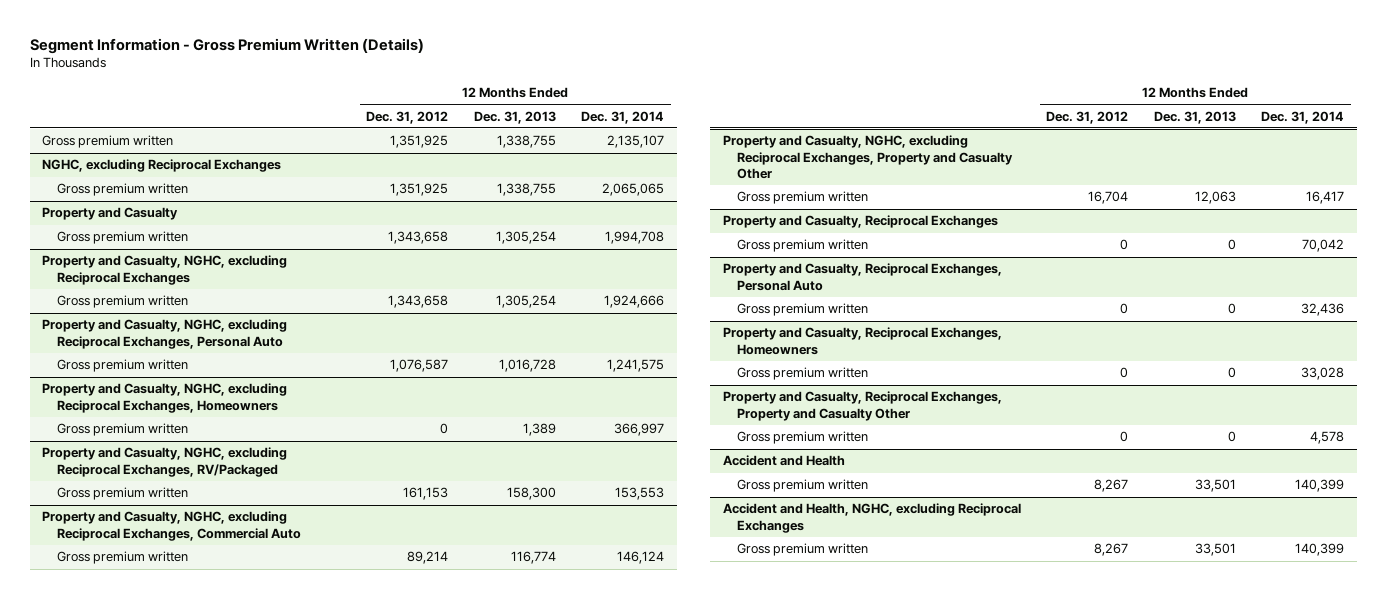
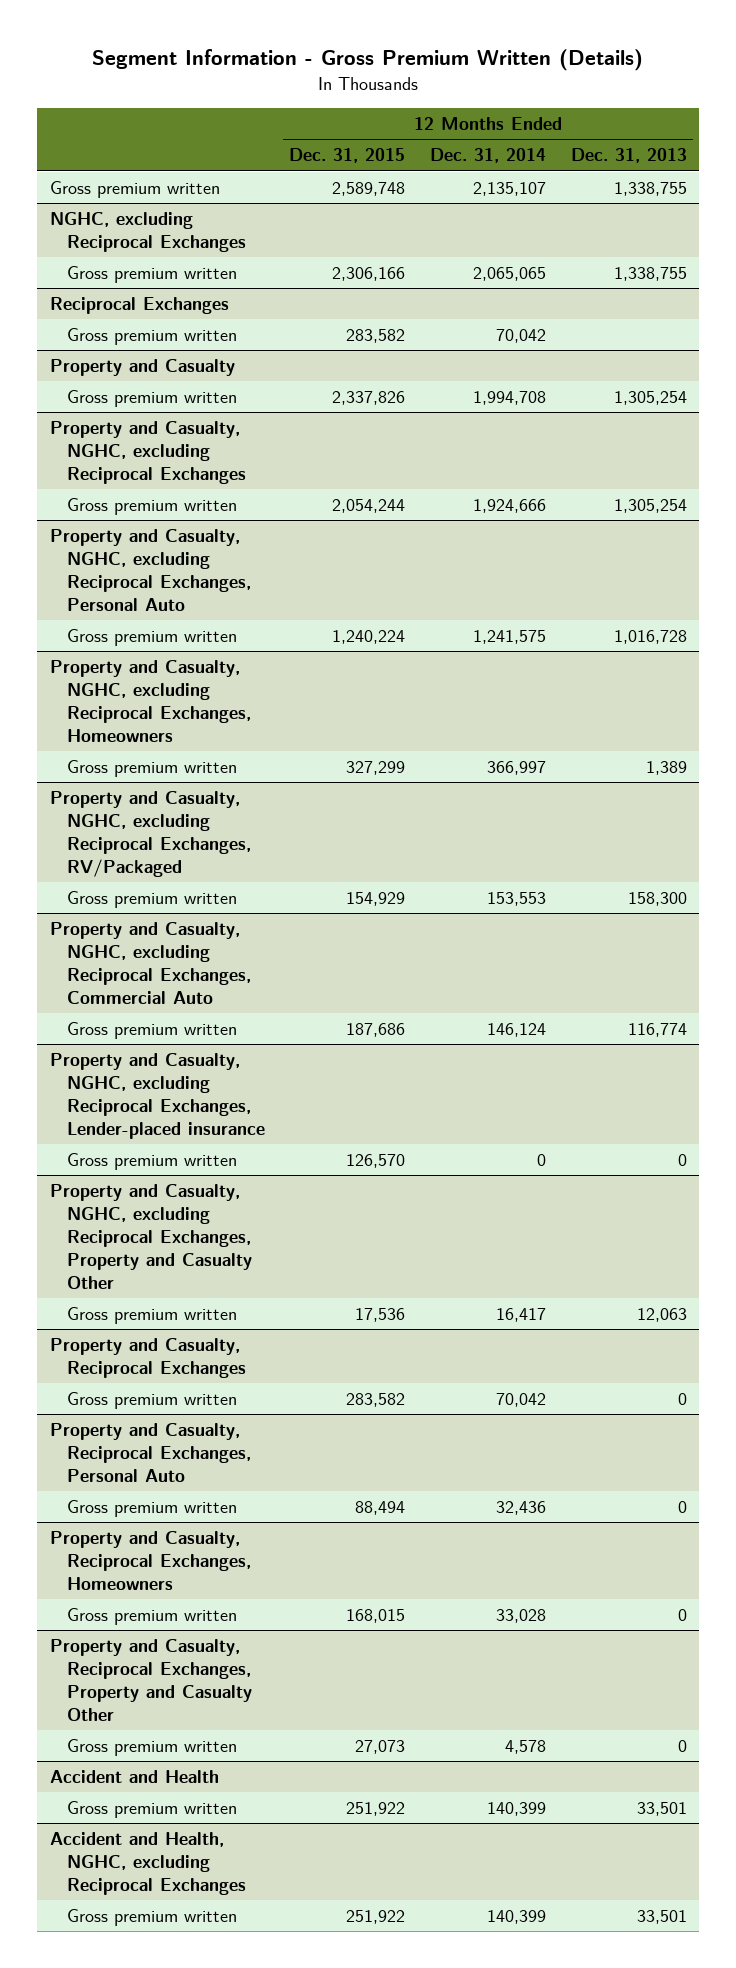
[366,110,449,124] Dec. 31, 2012 -> none
none -> [289,148,406,164] Dec. 31, 2015
none -> [49,297,229,315] Reciprocal Exchanges
none -> [66,328,237,346] Gross premium written
none -> [49,1053,265,1139] Property and Casualty, NGHC, excluding Reciprocal Exchanges, Lender-placed insurance
none -> [66,1153,237,1171] Gross premium written

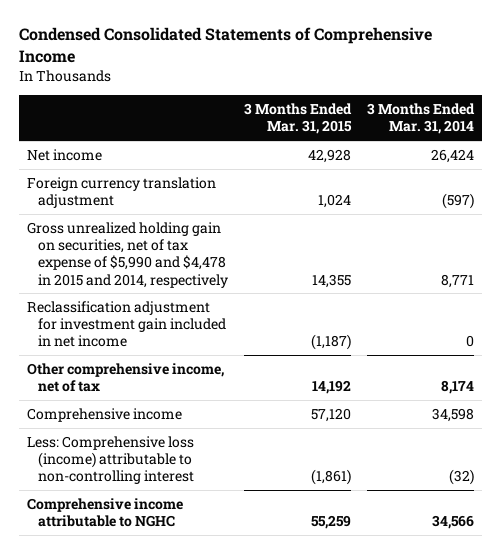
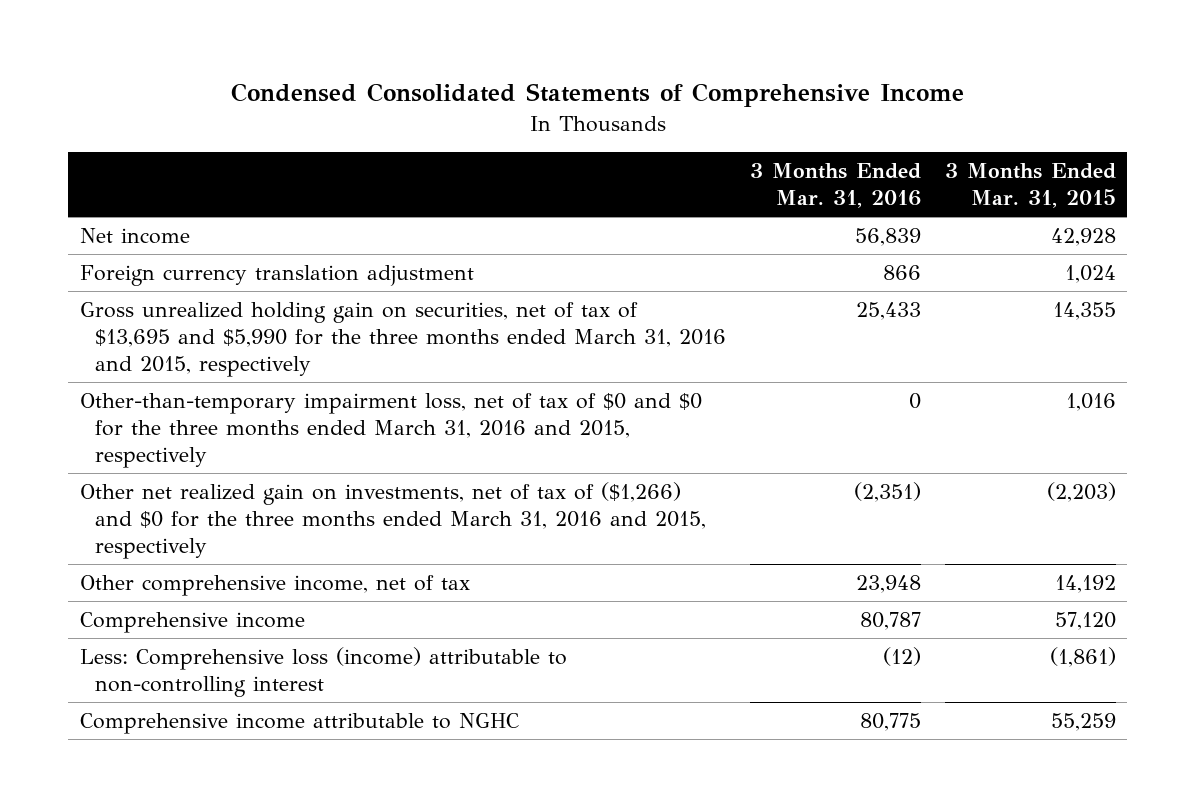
[366,102,475,135] 3 Months Ended Mar. 31, 2014 -> none
none -> [749,163,921,209] 3 Months Ended Mar. 31, 2016
[26,300,227,348] Reclassification adjustment for investment gain included in net income -> none
[26,221,229,288] Gross unrealized holding gain on securities, net of tax expense of $5,990 and $4,478 in 2015 and 2014, respectively -> [79,302,727,378] Gross unrealized holding gain on securities, net of tax of $13,695 and $5,990 for the three months ended March 31, 2016 and 2015, respectively
none -> [79,393,702,469] Other-than-temporary impairment loss, net of tax of $0 and $0 for the three months ended March 31, 2016 and 2015, respectively
none -> [79,482,707,560] Other net realized gain on investments, net of tax of ($1,266) and $0 for the three months ended March 31, 2016 and 2015, respectively

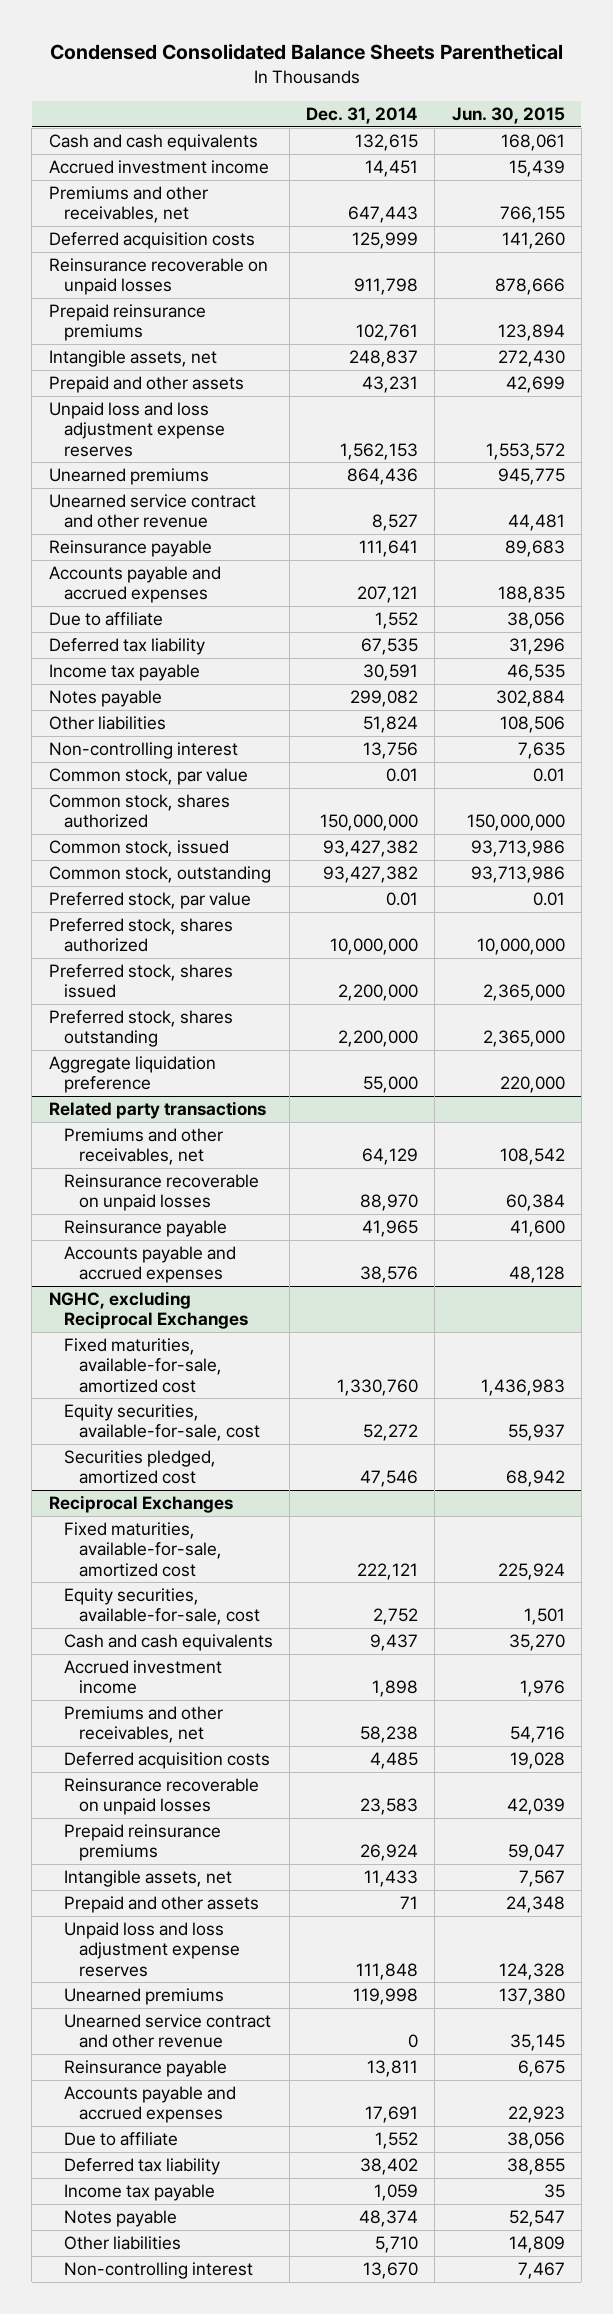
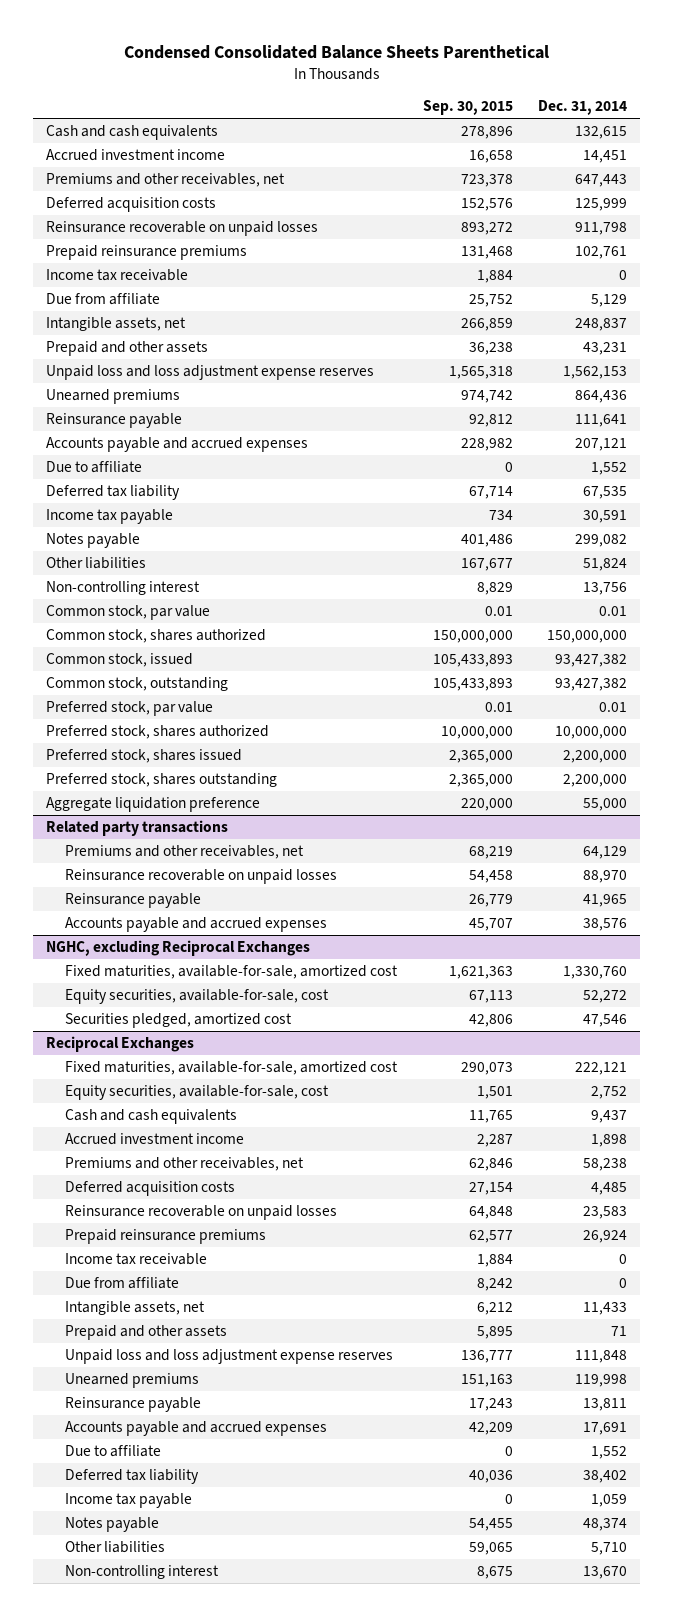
[451,106,565,124] Jun. 30, 2015 -> none
none -> [422,100,513,116] Sep. 30, 2015
none -> [46,269,189,282] Income tax receivable
none -> [46,293,161,306] Due from affiliate
[48,494,256,529] Unearned service contract and other revenue -> none
none -> [65,1253,208,1266] Income tax receivable
none -> [65,1277,180,1290] Due from affiliate
[63,2014,271,2049] Unearned service contract and other revenue -> none

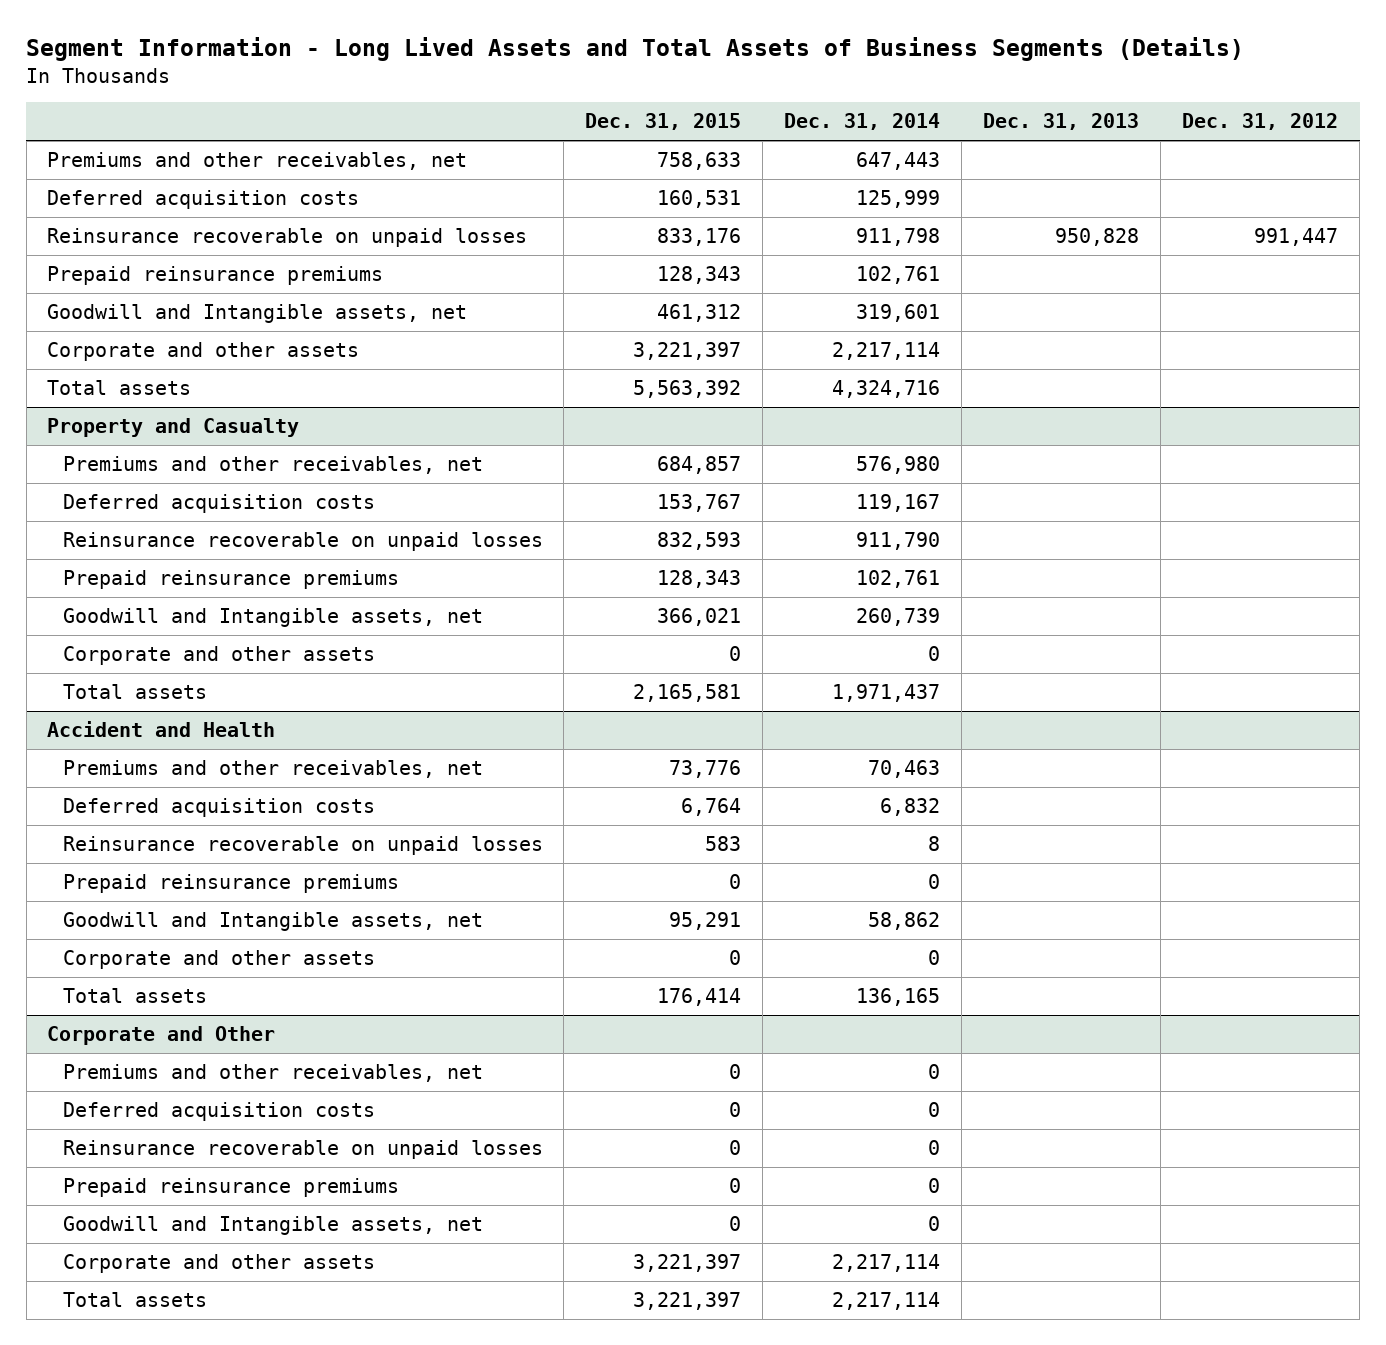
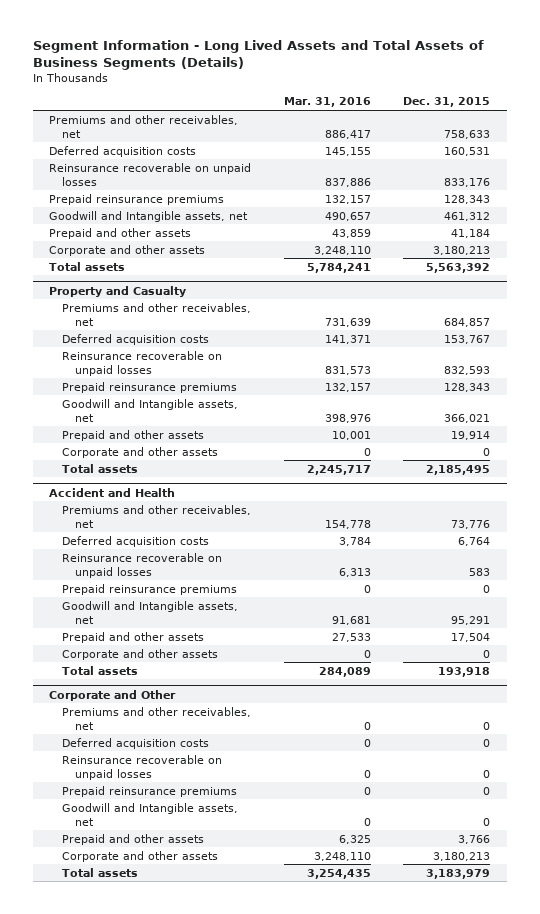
[784,113,941,131] Dec. 31, 2014 -> none
[983,113,1140,131] Dec. 31, 2013 -> none
[1182,113,1339,131] Dec. 31, 2012 -> none
none -> [283,97,371,108] Mar. 31, 2016
none -> [49,227,192,239] Prepaid and other assets
[633,342,742,361] 3,221,397 -> [433,245,491,255] 3,180,213
none -> [62,429,205,441] Prepaid and other assets
[633,684,742,703] 2,165,581 -> [426,464,491,475] 2,185,495
none -> [62,631,205,643] Prepaid and other assets
[657,988,742,1007] 176,414 -> [438,666,491,677] 193,918
none -> [62,833,205,845] Prepaid and other assets
[633,1254,742,1273] 3,221,397 -> [433,851,491,861] 3,180,213
[633,1292,742,1311] 3,221,397 -> [426,868,491,879] 3,183,979

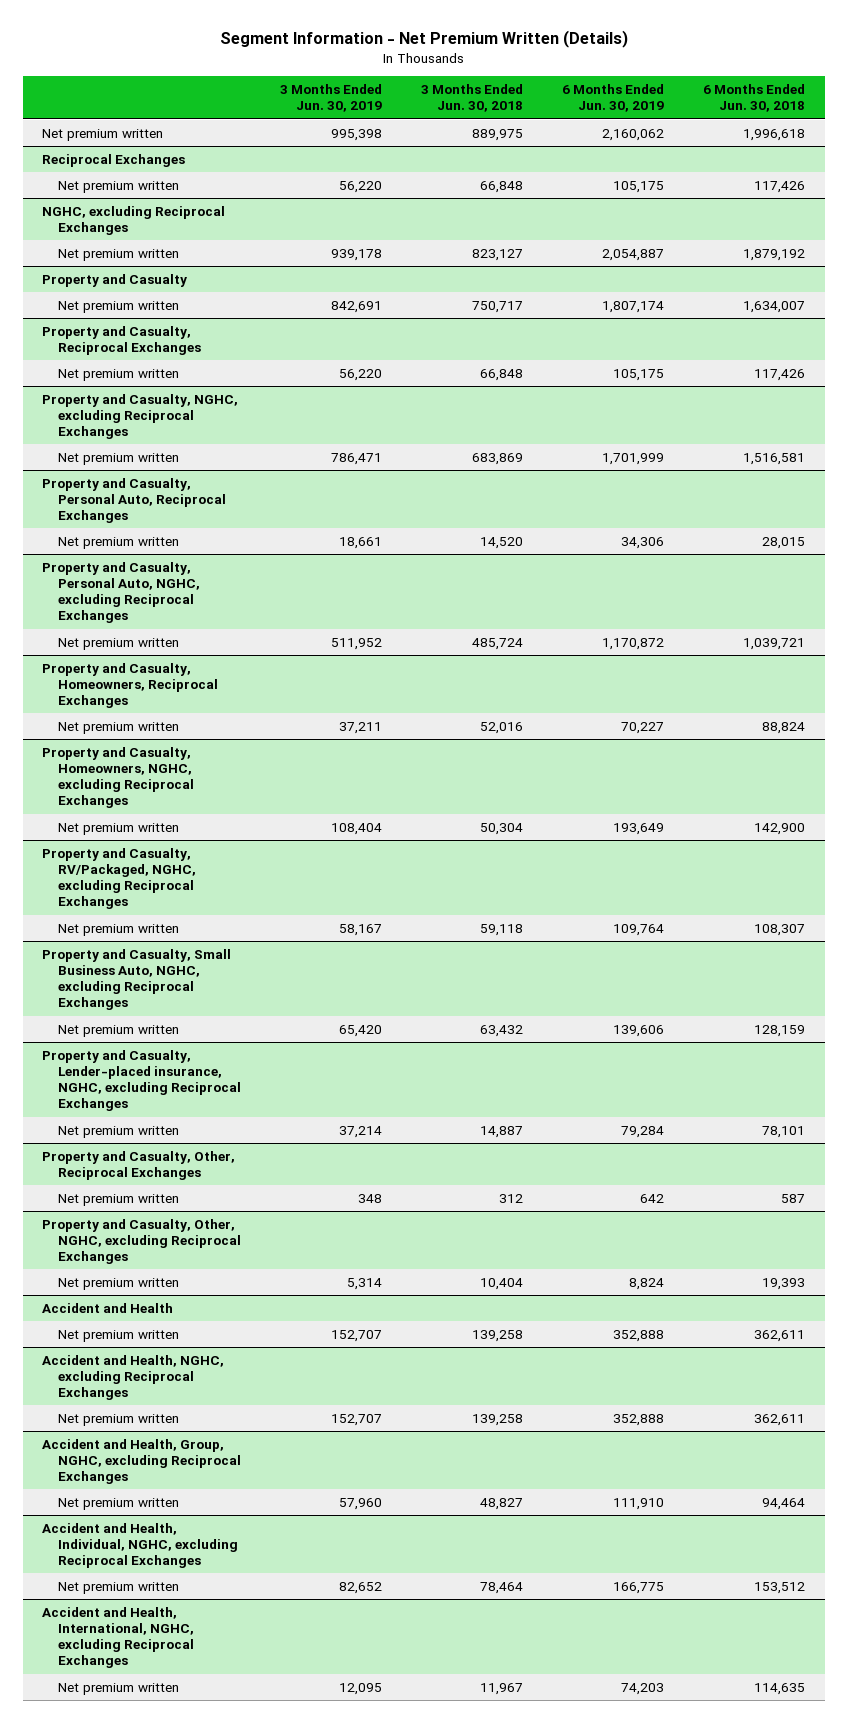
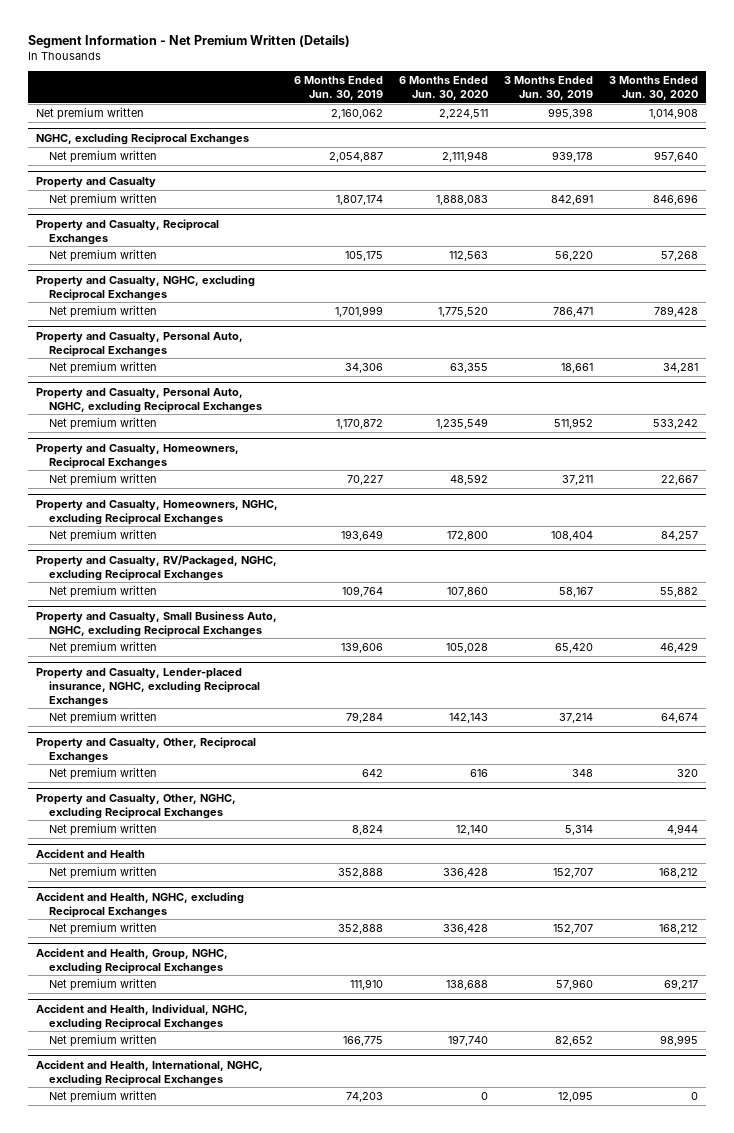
[421,84,524,113] 3 Months Ended Jun. 30, 2018 -> none
[703,84,806,113] 6 Months Ended Jun. 30, 2018 -> none
none -> [399,76,489,101] 6 Months Ended Jun. 30, 2020
none -> [608,76,698,101] 3 Months Ended Jun. 30, 2020
[42,153,186,167] Reciprocal Exchanges -> none
[58,180,180,193] Net premium written -> none

